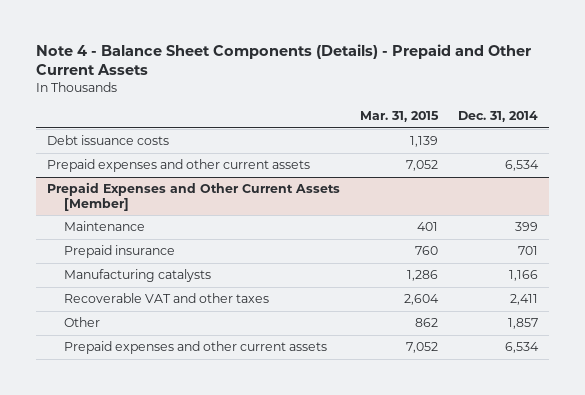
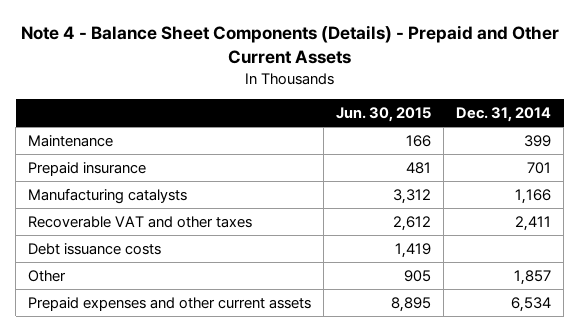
[359,111,439,123] Mar. 31, 2015 -> none
none -> [336,106,432,122] Jun. 30, 2015
[46,159,310,173] Prepaid expenses and other current assets -> none
[46,182,340,211] Prepaid Expenses and Other Current Assets [Member] -> none
[46,135,169,146] Debt issuance costs -> [28,243,162,256] Debt issuance costs

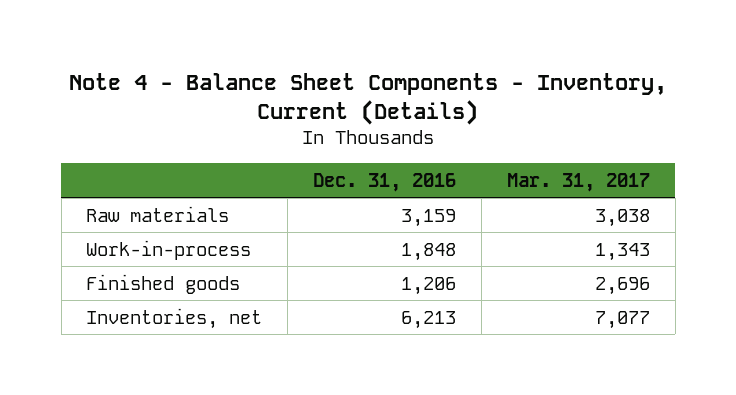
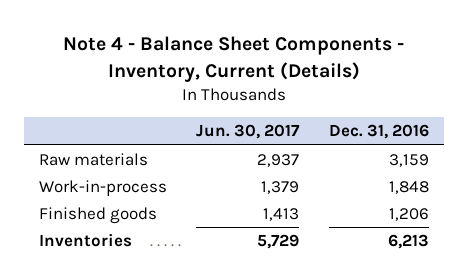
[506,172,650,192] Mar. 31, 2017 -> none
none -> [196,124,301,140] Jun. 30, 2017
[86,307,263,329] Inventories, net -> [38,233,132,248] Inventories

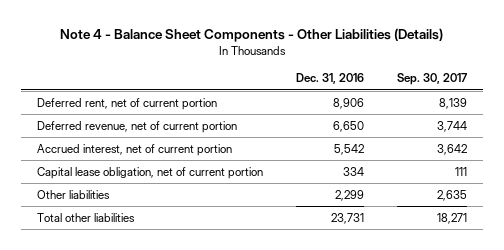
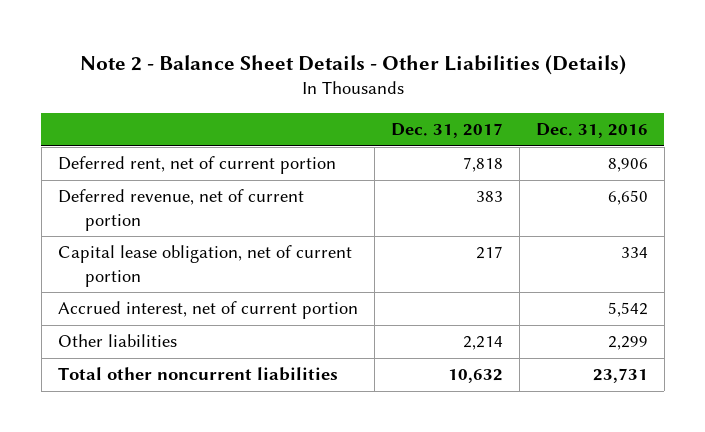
[59,27,443,42] Note 4 - Balance Sheet Components - Other Liabilities (Details) -> [79,54,626,75] Note 2 - Balance Sheet Details - Other Liabilities (Details)
[396,73,467,86] Sep. 30, 2017 -> none
none -> [390,123,503,139] Dec. 31, 2017
[37,143,233,156] Accrued interest, net of current portion -> [57,301,358,320] Accrued interest, net of current portion
[37,212,136,222] Total other liabilities -> [57,367,338,382] Total other noncurrent liabilities

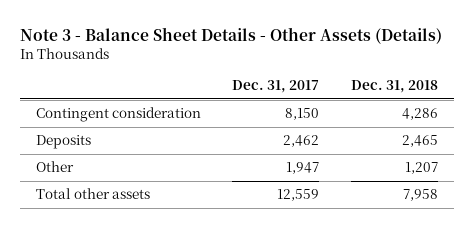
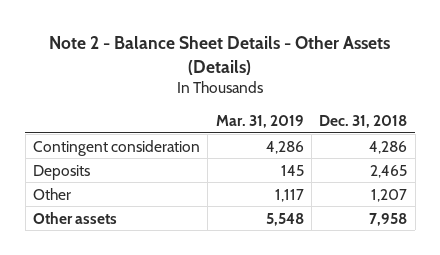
[19,26,442,44] Note 3 - Balance Sheet Details - Other Assets (Details) -> [49,35,391,75] Note 2 - Balance Sheet Details - Other Assets (Details)
[232,80,320,94] Dec. 31, 2017 -> none
none -> [215,114,304,128] Mar. 31, 2019
[35,188,150,200] Total other assets -> [33,211,118,224] Other assets

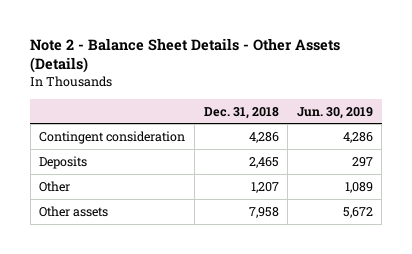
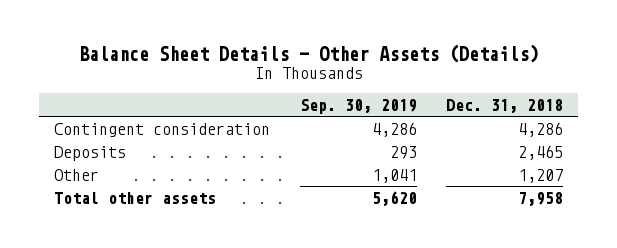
[30,37,341,74] Note 2 - Balance Sheet Details - Other Assets (Details) -> [78,43,539,63] Balance Sheet Details - Other Assets (Details)
[296,106,373,119] Jun. 30, 2019 -> none
none -> [299,98,417,114] Sep. 30, 2019
[39,205,109,217] Other assets -> [54,191,217,204] Total other assets

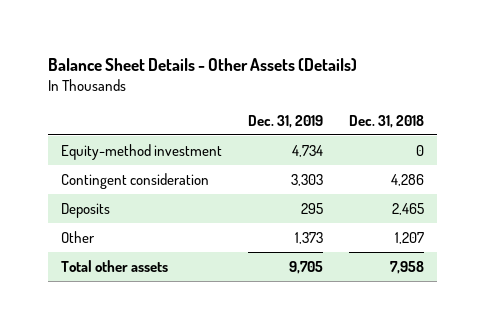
[299,98,417,114] Sep. 30, 2019 -> none
none -> [247,114,323,128] Dec. 31, 2019
none -> [60,143,222,160] Equity-method investment

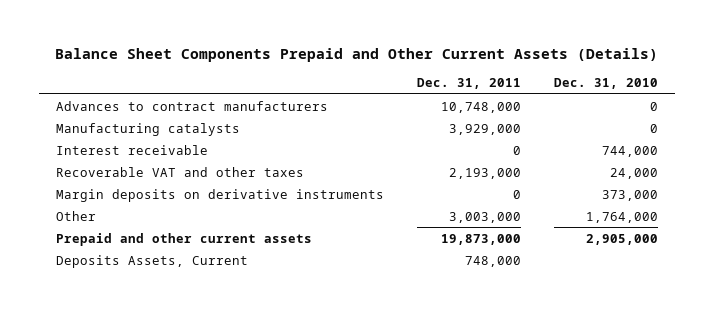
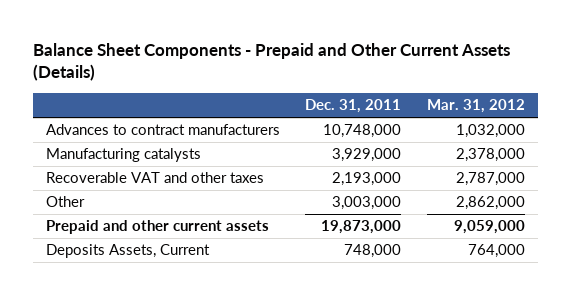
[55,47,659,62] Balance Sheet Components Prepaid and Other Current Assets (Details) -> [32,42,510,82] Balance Sheet Components - Prepaid and Other Current Assets (Details)
[554,77,659,89] Dec. 31, 2010 -> none
none -> [426,99,525,114] Mar. 31, 2012
[55,144,208,155] Interest receivable -> none
[55,188,384,202] Margin deposits on derivative instruments -> none

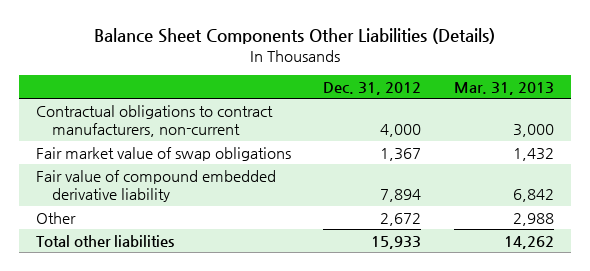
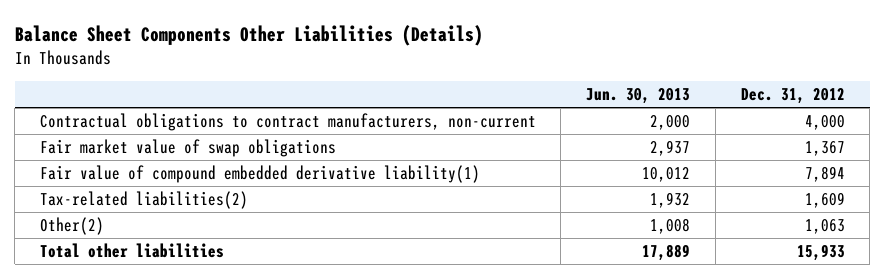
[454,81,555,95] Mar. 31, 2013 -> none
none -> [586,88,691,105] Jun. 30, 2013
[35,169,276,203] Fair value of compound embedded derivative liability -> [39,164,480,183] Fair value of compound embedded derivative liability(1)
none -> [39,190,248,209] Tax-related liabilities(2)
[35,211,76,224] Other -> [39,216,104,235] Other(2)
[380,212,422,226] 2,672 -> [804,218,845,234] 1,063

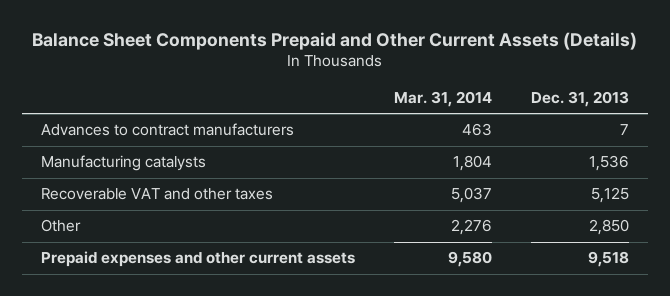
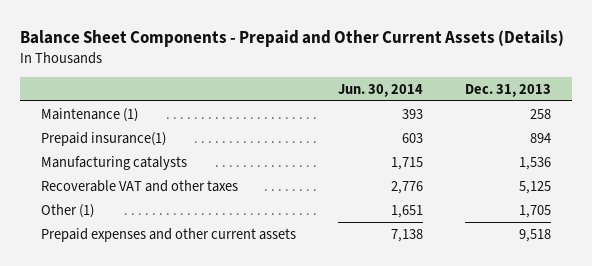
[31,31,637,50] Balance Sheet Components Prepaid and Other Current Assets (Details) -> [20,29,565,47] Balance Sheet Components - Prepaid and Other Current Assets (Details)
[393,91,492,108] Mar. 31, 2014 -> none
none -> [337,83,423,97] Jun. 30, 2014
[40,123,294,137] Advances to contract manufacturers -> none
none -> [41,107,139,122] Maintenance (1)
none -> [41,131,167,146] Prepaid insurance(1)
[40,219,81,233] Other -> [41,203,95,218] Other (1)
[588,219,629,236] 2,850 -> [518,204,551,218] 1,705

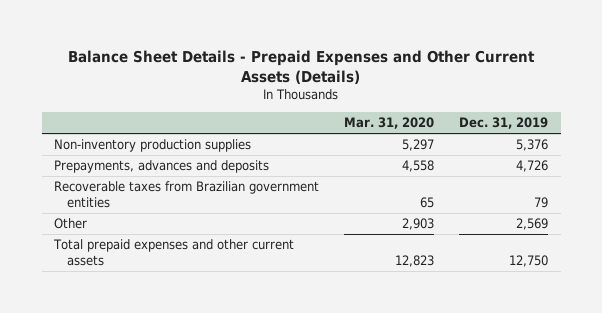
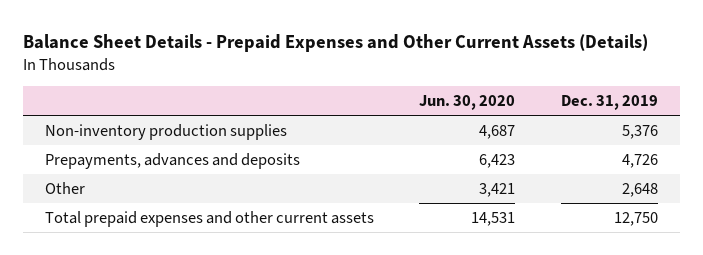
[344,117,435,130] Mar. 31, 2020 -> none
none -> [419,95,516,111] Jun. 30, 2020
[54,181,320,209] Recoverable taxes from Brazilian government entities -> none
[516,218,549,231] 2,569 -> [621,182,658,197] 2,648

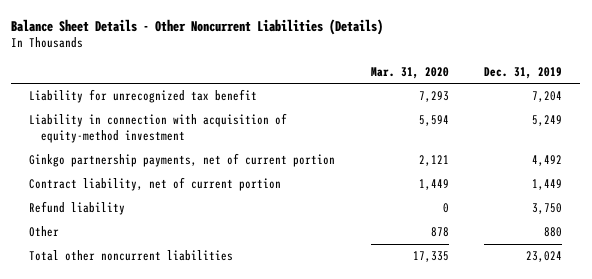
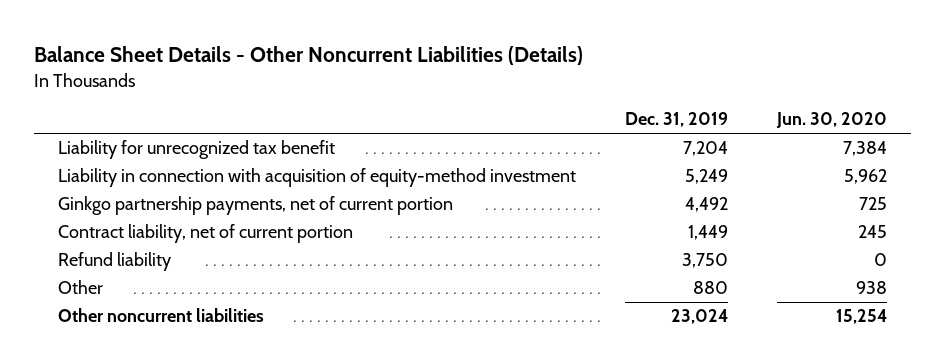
[370,66,449,79] Mar. 31, 2020 -> none
none -> [775,112,887,129] Jun. 30, 2020
[29,250,234,262] Total other noncurrent liabilities -> [58,308,265,323] Other noncurrent liabilities

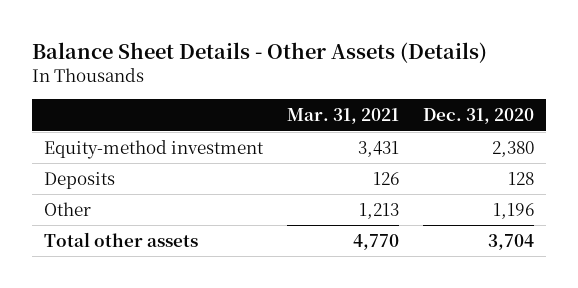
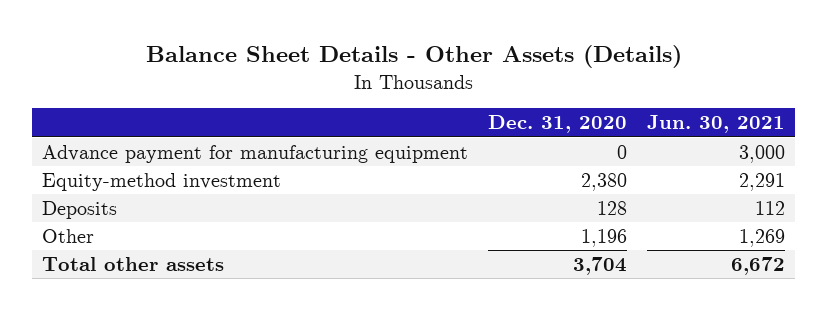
[286,108,399,125] Mar. 31, 2021 -> none
none -> [647,115,786,134] Jun. 30, 2021
none -> [42,144,469,163] Advance payment for manufacturing equipment

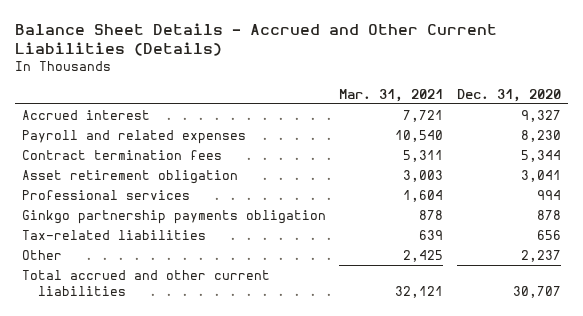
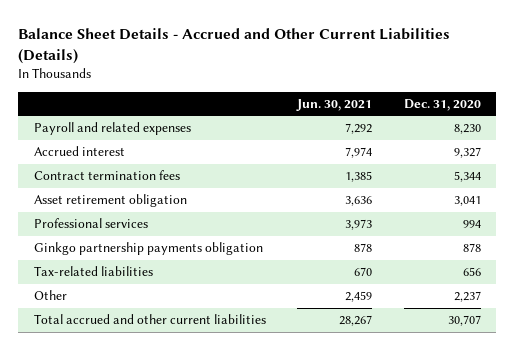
[339,88,444,102] Mar. 31, 2021 -> none
none -> [296,98,373,111] Jun. 30, 2021
[21,109,150,120] Accrued interest -> [33,146,125,157] Accrued interest

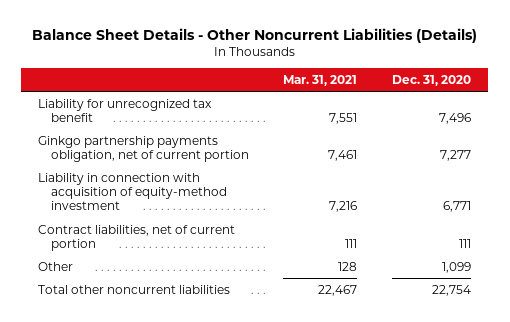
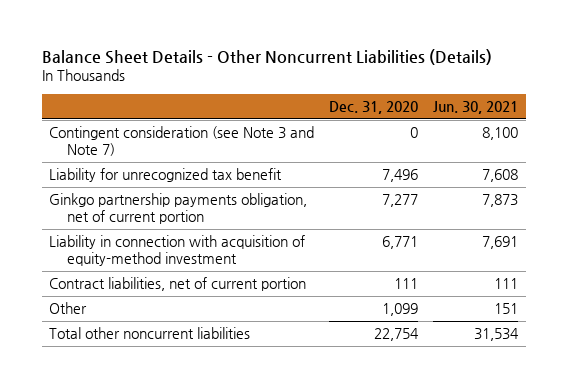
[283,75,358,87] Mar. 31, 2021 -> none
none -> [433,100,519,114] Jun. 30, 2021
none -> [49,126,315,157] Contingent consideration (see Note 3 and Note 7)

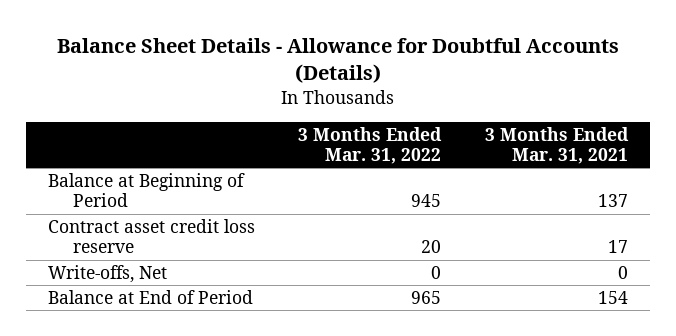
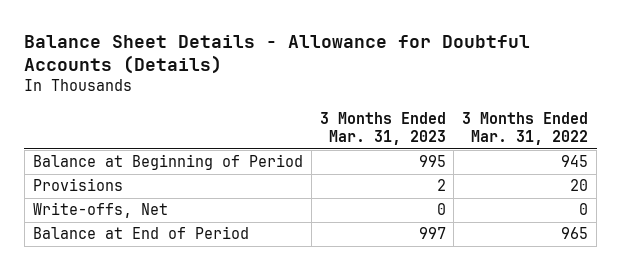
[485,126,630,165] 3 Months Ended Mar. 31, 2021 -> none
none -> [319,111,446,146] 3 Months Ended Mar. 31, 2023
[47,218,255,254] Contract asset credit loss reserve -> [32,178,123,192] Provisions

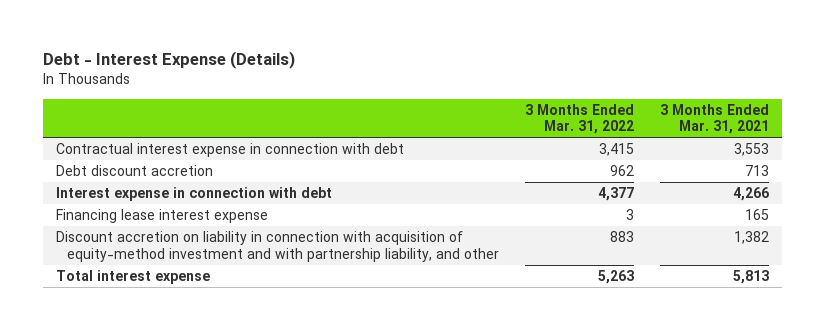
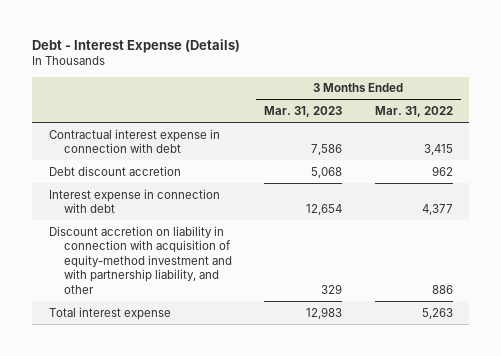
[660,103,770,135] 3 Months Ended Mar. 31, 2021 -> none
none -> [264,106,343,118] Mar. 31, 2023
[56,209,269,224] Financing lease interest expense -> none
[609,231,634,243] 883 -> [431,285,453,295] 886

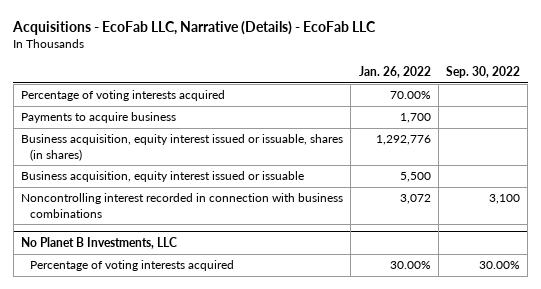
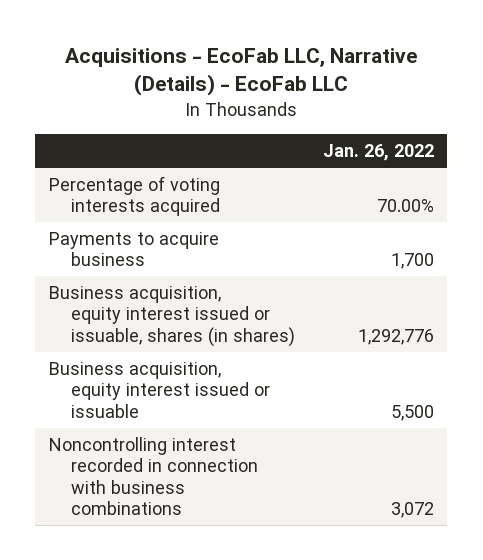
[446,65,521,78] Sep. 30, 2022 -> none
[21,237,178,250] No Planet B Investments, LLC -> none
[30,260,235,272] Percentage of voting interests acquired -> none

